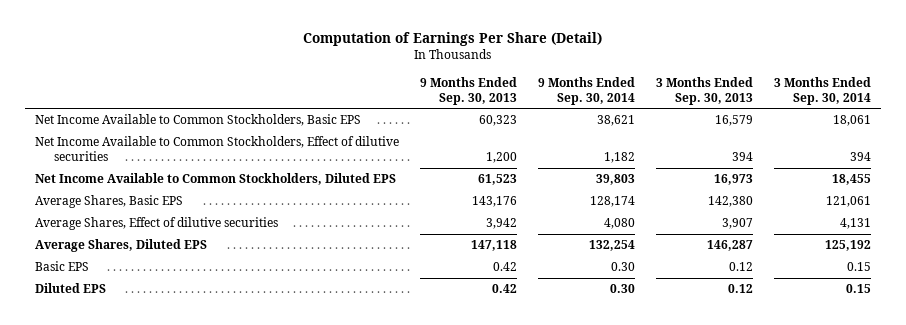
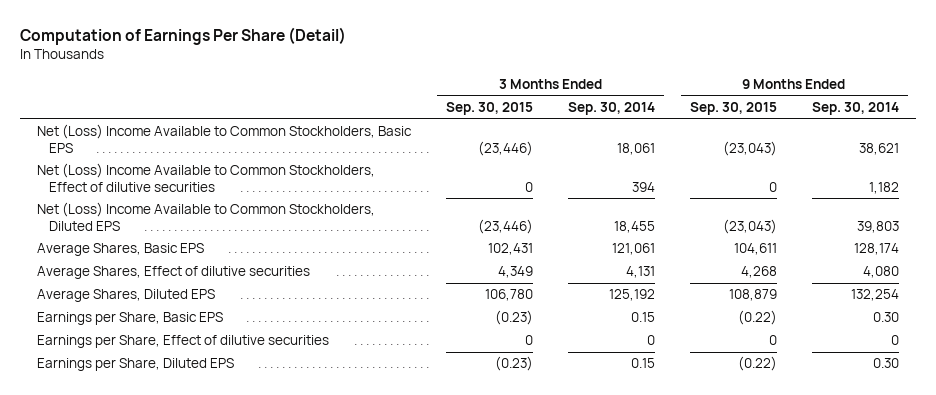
[420,76,518,105] 9 Months Ended Sep. 30, 2013 -> none
[655,76,753,105] 3 Months Ended Sep. 30, 2013 -> none
none -> [446,102,534,116] Sep. 30, 2015
none -> [689,102,777,116] Sep. 30, 2015
[35,114,362,127] Net Income Available to Common Stockholders, Basic EPS -> [37,124,413,154] Net (Loss) Income Available to Common Stockholders, Basic EPS
[35,136,400,162] Net Income Available to Common Stockholders, Effect of dilutive securities -> [37,163,376,193] Net (Loss) Income Available to Common Stockholders, Effect of dilutive securities
[35,173,397,186] Net Income Available to Common Stockholders, Diluted EPS -> [37,202,376,232] Net (Loss) Income Available to Common Stockholders, Diluted EPS
[35,261,90,272] Basic EPS -> [37,312,224,326] Earnings per Share, Basic EPS
none -> [37,335,330,349] Earnings per Share, Effect of dilutive securities
[35,283,107,294] Diluted EPS -> [37,358,235,372] Earnings per Share, Diluted EPS

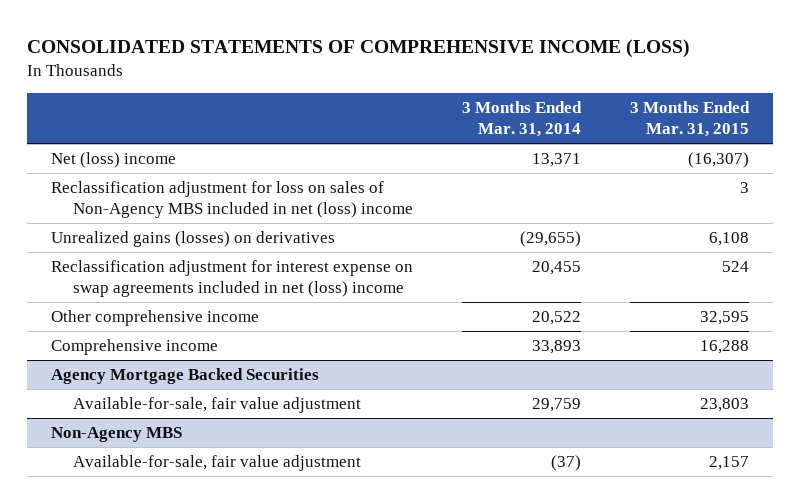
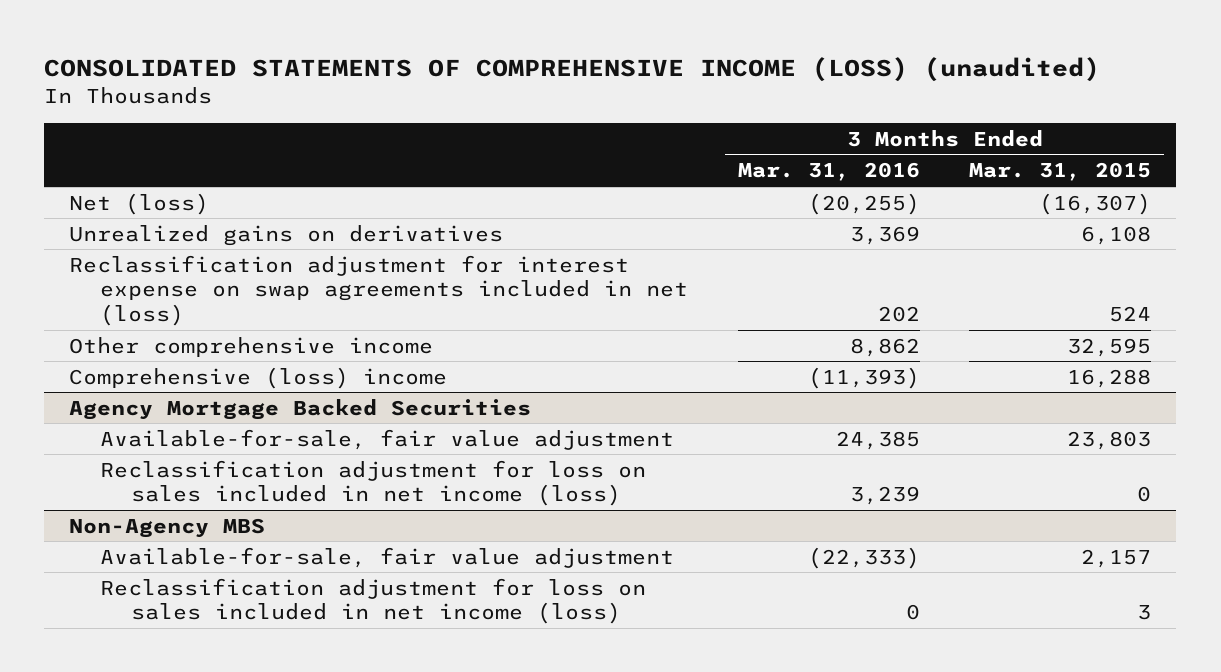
[27,39,691,59] CONSOLIDATED STATEMENTS OF COMPREHENSIVE INCOME (LOSS) -> [44,56,1101,82] CONSOLIDATED STATEMENTS OF COMPREHENSIVE INCOME (LOSS) (unaudited)
[462,101,583,138] 3 Months Ended Mar. 31, 2014 -> none
none -> [737,162,920,182] Mar. 31, 2016
[51,181,414,219] Reclassification adjustment for loss on sales of Non-Agency MBS included in net (loss) income -> none
[51,152,177,169] Net (loss) income -> [69,192,210,215] Net (loss)
[51,231,336,248] Unrealized gains (losses) on derivatives -> [69,224,504,246] Unrealized gains on derivatives
[51,260,414,298] Reclassification adjustment for interest expense on swap agreements included in net (loss) income -> [69,254,688,327] Reclassification adjustment for interest expense on swap agreements included in net (loss)
[51,339,219,356] Comprehensive income -> [69,366,448,389] Comprehensive (loss) income
none -> [99,459,646,507] Reclassification adjustment for loss on sales included in net income (loss)
none -> [99,577,646,625] Reclassification adjustment for loss on sales included in net income (loss)

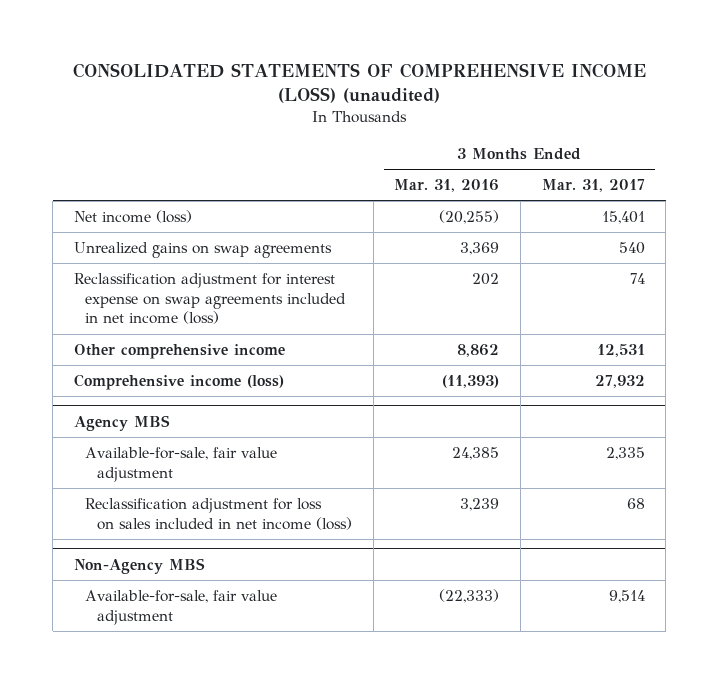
[969,162,1152,182] Mar. 31, 2015 -> none
none -> [541,179,645,193] Mar. 31, 2017
[69,192,210,215] Net (loss) -> [73,210,192,224] Net income (loss)
[69,224,504,246] Unrealized gains on derivatives -> [73,242,332,259] Unrealized gains on swap agreements
[69,254,688,327] Reclassification adjustment for interest expense on swap agreements included in net (loss) -> [73,273,347,325] Reclassification adjustment for interest expense on swap agreements included in net income (loss)
[69,366,448,389] Comprehensive (loss) income -> [73,374,284,391] Comprehensive income (loss)
[69,398,532,420] Agency Mortgage Backed Securities -> [73,414,170,431] Agency MBS
[99,577,646,625] Reclassification adjustment for loss on sales included in net income (loss) -> none

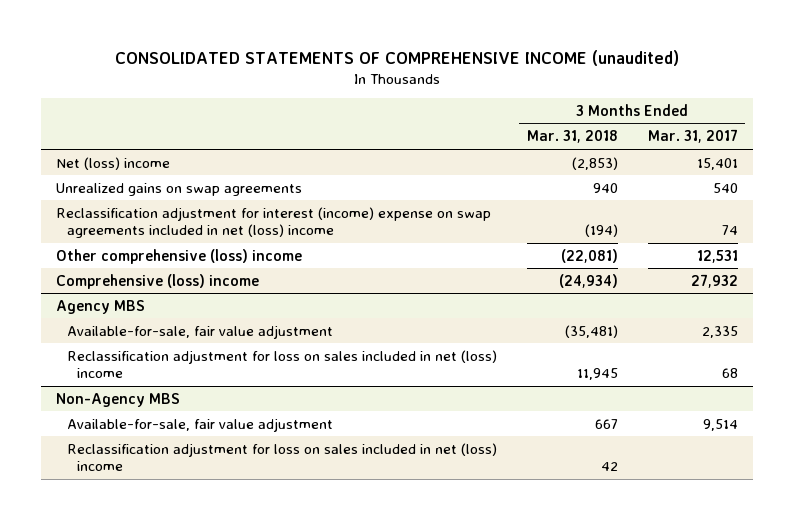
[73,62,647,104] CONSOLIDATED STATEMENTS OF COMPREHENSIVE INCOME (LOSS) (unaudited) -> [114,49,679,66] CONSOLIDATED STATEMENTS OF COMPREHENSIVE INCOME (unaudited)
[394,179,500,193] Mar. 31, 2016 -> none
none -> [526,130,618,144] Mar. 31, 2018
[73,210,192,224] Net income (loss) -> [55,156,170,170] Net (loss) income
[73,273,347,325] Reclassification adjustment for interest expense on swap agreements included in net income (loss) -> [55,206,491,239] Reclassification adjustment for interest (income) expense on swap agreements included in net (loss) income
[73,344,285,360] Other comprehensive income -> [55,248,302,264] Other comprehensive (loss) income
[73,374,284,391] Comprehensive income (loss) -> [55,273,259,289] Comprehensive (loss) income
[85,498,353,530] Reclassification adjustment for loss on sales included in net income (loss) -> [66,349,497,379] Reclassification adjustment for loss on sales included in net (loss) income
none -> [66,442,497,472] Reclassification adjustment for loss on sales included in net (loss) income

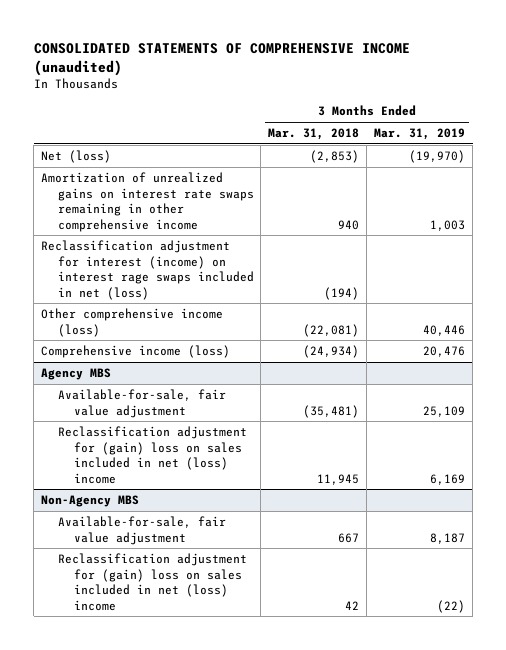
[647,129,738,144] Mar. 31, 2017 -> none
none -> [374,128,466,141] Mar. 31, 2019
[55,156,170,170] Net (loss) income -> [41,150,112,164] Net (loss)
[55,182,302,196] Unrealized gains on swap agreements -> [41,172,254,232] Amortization of unrealized gains on interest rate swaps remaining in other comprehensive income
[55,206,491,239] Reclassification adjustment for interest (income) expense on swap agreements included in net (loss) income -> [41,240,254,300] Reclassification adjustment for interest (income) on interest rage swaps included in net (loss)
[55,248,302,264] Other comprehensive (loss) income -> [41,308,224,337] Other comprehensive income (loss)
[55,273,259,289] Comprehensive (loss) income -> [41,345,231,359] Comprehensive income (loss)
[66,349,497,379] Reclassification adjustment for loss on sales included in net (loss) income -> [57,426,247,484] Reclassification adjustment for (gain) loss on sales included in net (loss) income
[66,442,497,472] Reclassification adjustment for loss on sales included in net (loss) income -> [57,553,247,611] Reclassification adjustment for (gain) loss on sales included in net (loss) income

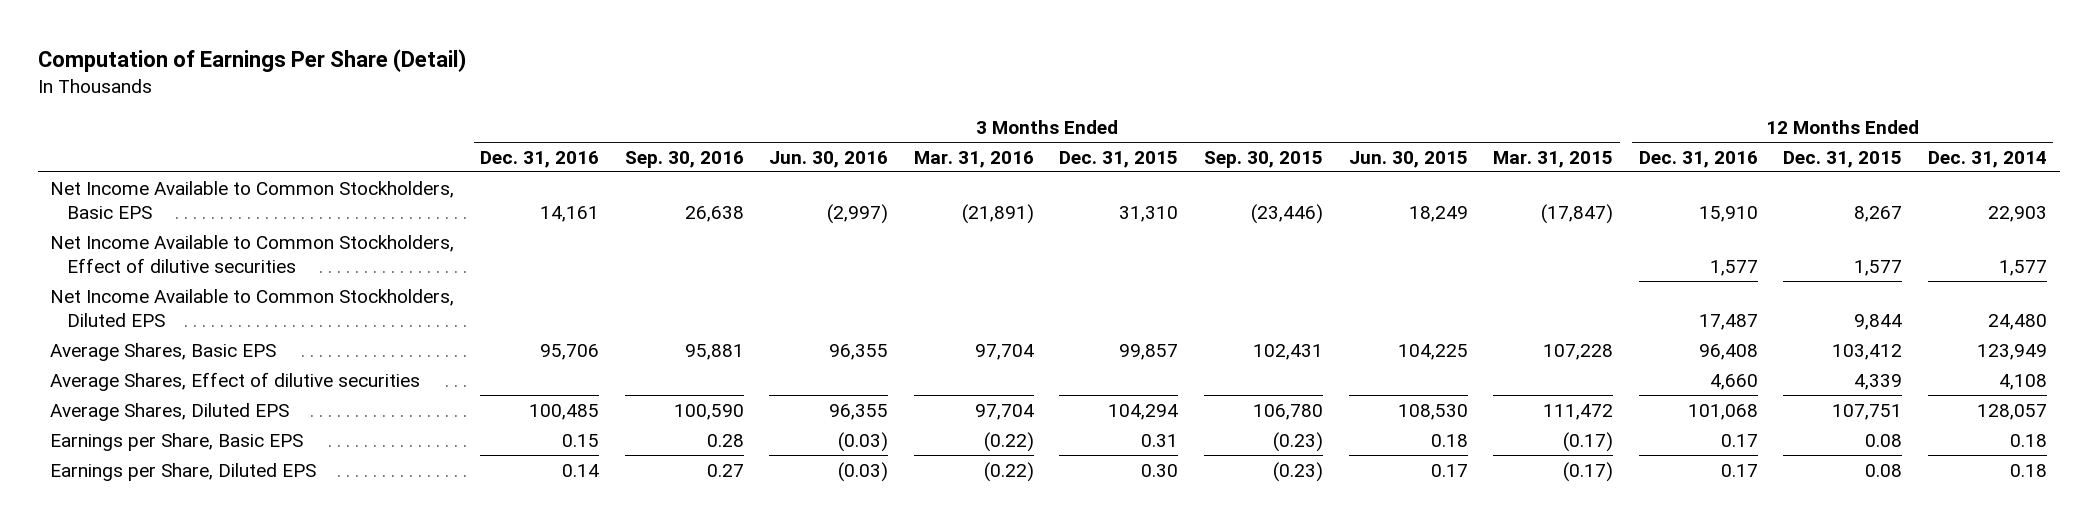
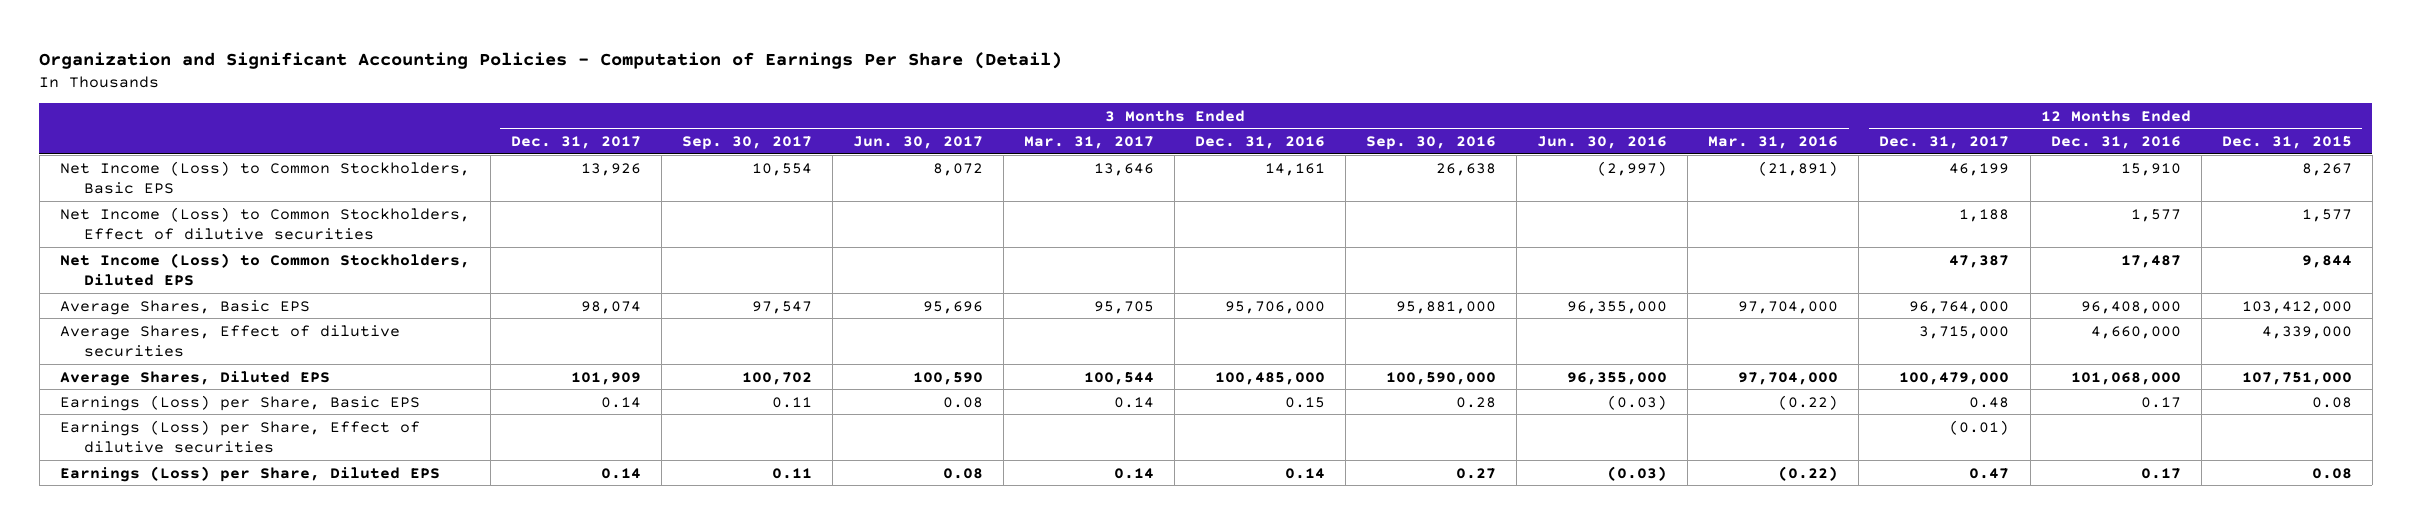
[37,49,466,73] Computation of Earnings Per Share (Detail) -> [39,51,1063,69] Organization and Significant Accounting Policies - Computation of Earnings Per Share (Detail)
[1059,150,1179,168] Dec. 31, 2015 -> none
[1204,150,1324,168] Sep. 30, 2015 -> none
[1348,150,1468,168] Jun. 30, 2015 -> none
[1493,150,1614,168] Mar. 31, 2015 -> none
[1927,150,2047,168] Dec. 31, 2014 -> none
none -> [510,135,641,149] Dec. 31, 2017
none -> [681,135,812,150] Sep. 30, 2017
none -> [852,135,983,149] Jun. 30, 2017
none -> [1024,135,1155,149] Mar. 31, 2017
none -> [1879,135,2010,149] Dec. 31, 2017
[50,180,455,219] Net Income Available to Common Stockholders, Basic EPS -> [59,160,470,195] Net Income (Loss) to Common Stockholders, Basic EPS
[50,234,455,273] Net Income Available to Common Stockholders, Effect of dilutive securities -> [59,206,470,241] Net Income (Loss) to Common Stockholders, Effect of dilutive securities
[50,288,455,327] Net Income Available to Common Stockholders, Diluted EPS -> [59,252,470,287] Net Income (Loss) to Common Stockholders, Diluted EPS
[540,343,600,360] 95,706 -> [1225,300,1326,314] 95,706,000
[684,343,744,360] 95,881 -> [1396,300,1497,314] 95,881,000
[829,343,889,360] 96,355 -> [1567,300,1668,314] 96,355,000
[974,343,1034,360] 97,704 -> [1738,300,1839,314] 97,704,000
[1698,343,1758,360] 96,408 -> [2080,300,2181,314] 96,408,000
[1832,343,1903,360] 103,412 -> [2241,300,2352,314] 103,412,000
[1709,373,1758,390] 4,660 -> [2090,325,2181,339] 4,660,000
[1854,373,1903,390] 4,339 -> [2261,325,2352,339] 4,339,000
[529,403,600,420] 100,485 -> [1215,371,1326,385] 100,485,000
[673,403,744,420] 100,590 -> [1386,371,1497,385] 100,590,000
[829,403,889,420] 96,355 -> [1567,371,1668,385] 96,355,000
[974,403,1034,420] 97,704 -> [1738,371,1839,385] 97,704,000
[1687,403,1758,420] 101,068 -> [2070,371,2181,385] 101,068,000
[1832,403,1903,420] 107,751 -> [2241,371,2352,385] 107,751,000
[50,432,304,451] Earnings per Share, Basic EPS -> [59,394,420,411] Earnings (Loss) per Share, Basic EPS
none -> [59,419,420,454] Earnings (Loss) per Share, Effect of dilutive securities
[50,462,317,481] Earnings per Share, Diluted EPS -> [59,465,440,482] Earnings (Loss) per Share, Diluted EPS

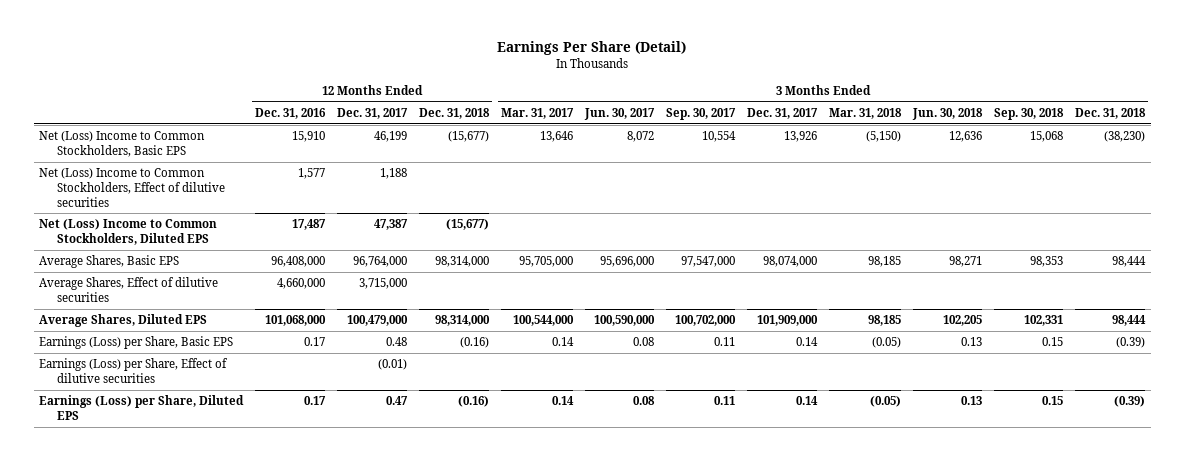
[39,51,1063,69] Organization and Significant Accounting Policies - Computation of Earnings Per Share (Detail) -> [497,40,687,55] Earnings Per Share (Detail)
[1195,135,1326,149] Dec. 31, 2016 -> none
[1366,135,1497,150] Sep. 30, 2016 -> none
[1537,135,1668,149] Jun. 30, 2016 -> none
[1708,135,1839,149] Mar. 31, 2016 -> none
[2221,135,2352,149] Dec. 31, 2015 -> none
none -> [419,107,491,119] Dec. 31, 2018
none -> [829,107,903,119] Mar. 31, 2018
none -> [912,107,984,120] Jun. 30, 2018
none -> [994,107,1065,120] Sep. 30, 2018
none -> [1075,107,1147,119] Dec. 31, 2018
[59,160,470,195] Net Income (Loss) to Common Stockholders, Basic EPS -> [39,131,206,157] Net (Loss) Income to Common Stockholders, Basic EPS
[59,206,470,241] Net Income (Loss) to Common Stockholders, Effect of dilutive securities -> [39,168,225,207] Net (Loss) Income to Common Stockholders, Effect of dilutive securities
[59,252,470,287] Net Income (Loss) to Common Stockholders, Diluted EPS -> [39,219,218,245] Net (Loss) Income to Common Stockholders, Diluted EPS
[580,300,641,314] 98,074 -> [763,256,818,268] 98,074,000
[751,300,812,314] 97,547 -> [681,256,736,268] 97,547,000
[922,300,983,314] 95,696 -> [600,256,655,268] 95,696,000
[1094,300,1155,314] 95,705 -> [519,256,574,268] 95,705,000
[570,371,641,385] 101,909 -> [757,315,819,327] 101,909,000
[741,371,812,385] 100,702 -> [675,315,737,327] 100,702,000
[912,371,983,385] 100,590 -> [594,315,656,327] 100,590,000
[1084,371,1155,385] 100,544 -> [513,315,575,327] 100,544,000

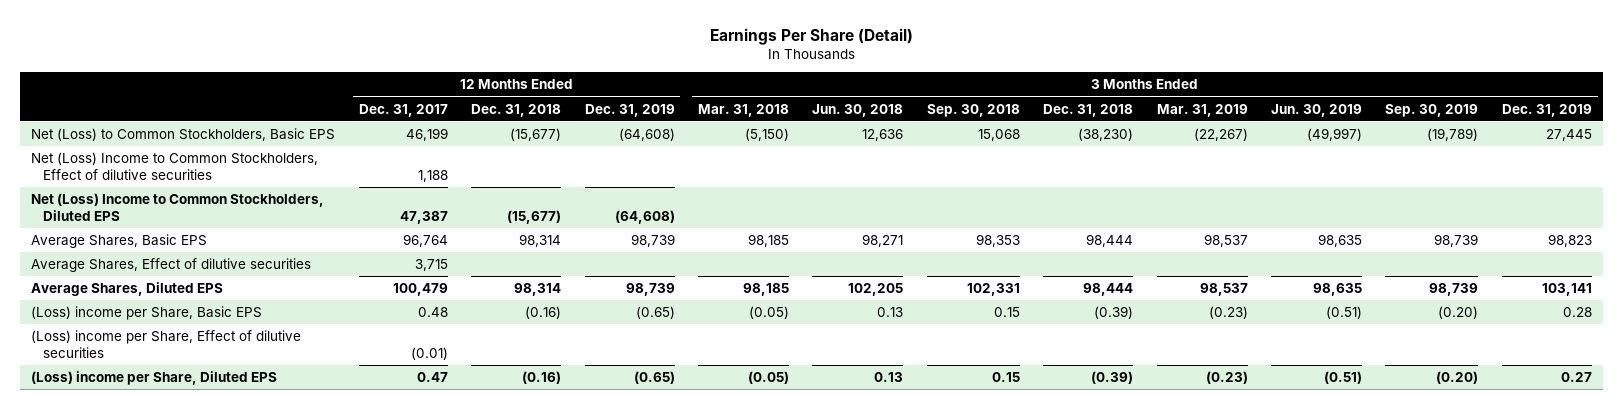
[255,107,327,119] Dec. 31, 2016 -> none
[501,107,575,119] Mar. 31, 2017 -> none
[584,107,656,120] Jun. 30, 2017 -> none
[666,107,737,120] Sep. 30, 2017 -> none
[747,107,819,119] Dec. 31, 2017 -> none
none -> [584,103,675,117] Dec. 31, 2019
none -> [1156,103,1248,117] Mar. 31, 2019
none -> [1270,103,1362,117] Jun. 30, 2019
none -> [1385,103,1479,117] Sep. 30, 2019
none -> [1501,103,1592,117] Dec. 31, 2019
[39,131,206,157] Net (Loss) Income to Common Stockholders, Basic EPS -> [31,128,336,142] Net (Loss) to Common Stockholders, Basic EPS
[353,256,408,268] 96,764,000 -> [402,234,448,248] 96,764
[435,256,490,268] 98,314,000 -> [519,234,562,248] 98,314
[359,278,408,290] 3,715,000 -> [414,259,448,272] 3,715
[347,315,409,327] 100,479,000 -> [392,283,448,297] 100,479
[435,315,491,327] 98,314,000 -> [514,283,562,297] 98,314
[39,336,234,350] Earnings (Loss) per Share, Basic EPS -> [31,306,263,321] (Loss) income per Share, Basic EPS
[39,358,229,383] Earnings (Loss) per Share, Effect of dilutive securities -> [31,330,302,358] (Loss) income per Share, Effect of dilutive securities
[39,395,245,420] Earnings (Loss) per Share, Diluted EPS -> [31,371,278,386] (Loss) income per Share, Diluted EPS

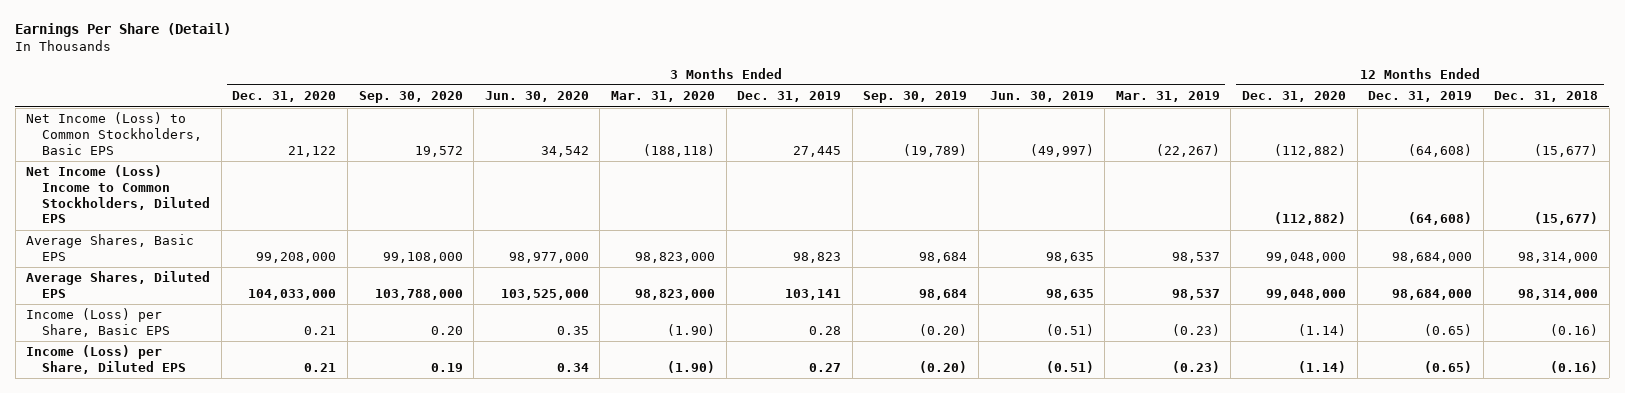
[358,103,448,117] Dec. 31, 2017 -> none
[697,103,789,117] Mar. 31, 2018 -> none
[812,103,904,117] Jun. 30, 2018 -> none
[926,103,1020,117] Sep. 30, 2018 -> none
[1043,103,1134,117] Dec. 31, 2018 -> none
none -> [232,91,337,103] Dec. 31, 2020
none -> [358,91,463,104] Sep. 30, 2020
none -> [484,91,589,103] Jun. 30, 2020
none -> [611,91,716,103] Mar. 31, 2020
none -> [1241,91,1346,103] Dec. 31, 2020
[31,152,319,180] Net (Loss) Income to Common Stockholders, Effect of dilutive securities -> none
[31,258,312,273] Average Shares, Effect of dilutive securities -> none
[31,330,302,358] (Loss) income per Share, Effect of dilutive securities -> none
[31,128,336,142] Net (Loss) to Common Stockholders, Basic EPS -> [26,112,202,155] Net Income (Loss) to Common Stockholders, Basic EPS
[31,193,325,221] Net (Loss) Income to Common Stockholders, Diluted EPS -> [26,165,210,224] Net Income (Loss) Income to Common Stockholders, Diluted EPS
[519,234,562,248] 98,314 -> [1518,251,1599,263] 98,314,000
[630,234,675,248] 98,739 -> [1392,251,1473,263] 98,684,000
[1434,234,1479,248] 98,739 -> [919,251,968,263] 98,684
[514,283,562,297] 98,314 -> [1518,288,1599,300] 98,314,000
[625,283,675,297] 98,739 -> [1392,288,1473,300] 98,684,000
[1429,283,1479,297] 98,739 -> [919,288,968,300] 98,684
[31,306,263,321] (Loss) income per Share, Basic EPS -> [26,308,170,337] Income (Loss) per Share, Basic EPS
[31,371,278,386] (Loss) income per Share, Diluted EPS -> [26,345,186,374] Income (Loss) per Share, Diluted EPS

